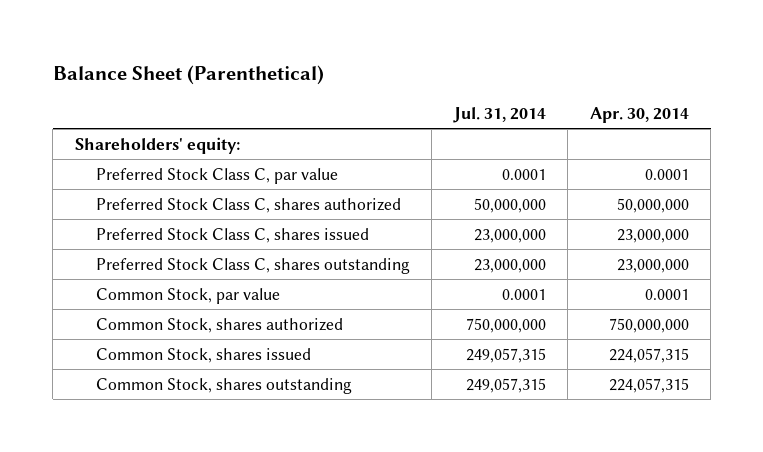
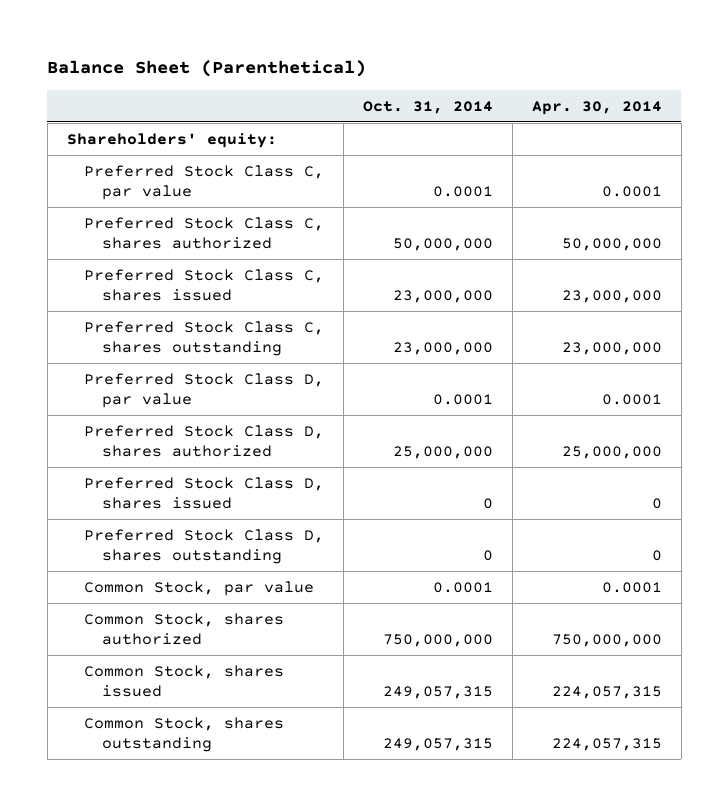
[452,106,546,123] Jul. 31, 2014 -> none
none -> [363,100,494,114] Oct. 31, 2014
none -> [84,372,325,408] Preferred Stock Class D, par value
none -> [84,424,325,457] Preferred Stock Class D, shares authorized
none -> [84,476,325,509] Preferred Stock Class D, shares issued
none -> [84,528,325,564] Preferred Stock Class D, shares outstanding

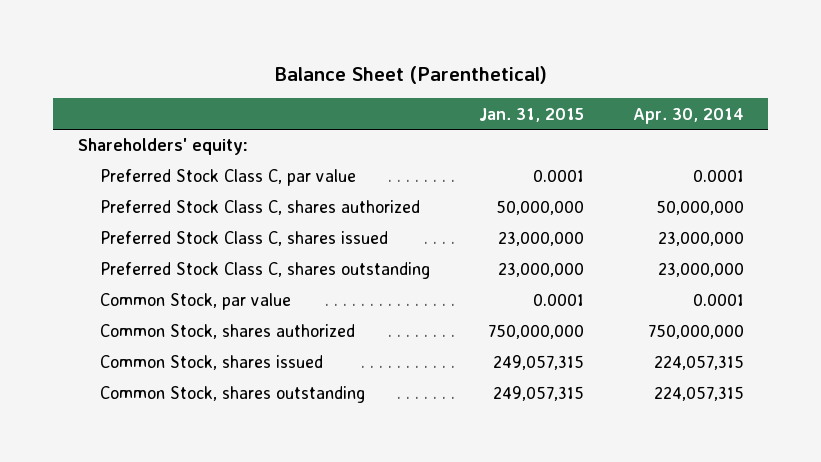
[363,100,494,114] Oct. 31, 2014 -> none
none -> [478,107,584,122] Jan. 31, 2015
[84,372,325,408] Preferred Stock Class D, par value -> none
[84,424,325,457] Preferred Stock Class D, shares authorized -> none
[84,476,325,509] Preferred Stock Class D, shares issued -> none
[84,528,325,564] Preferred Stock Class D, shares outstanding -> none

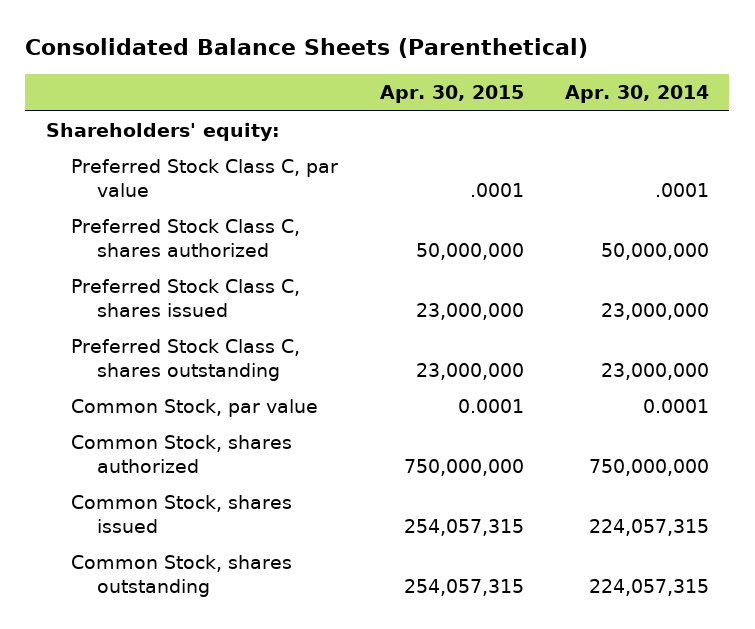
[274,65,547,84] Balance Sheet (Parenthetical) -> [25,37,589,58] Consolidated Balance Sheets (Parenthetical)
[478,107,584,122] Jan. 31, 2015 -> none
none -> [379,85,524,104] Apr. 30, 2015
[692,169,744,183] 0.0001 -> [654,182,709,197] .0001

